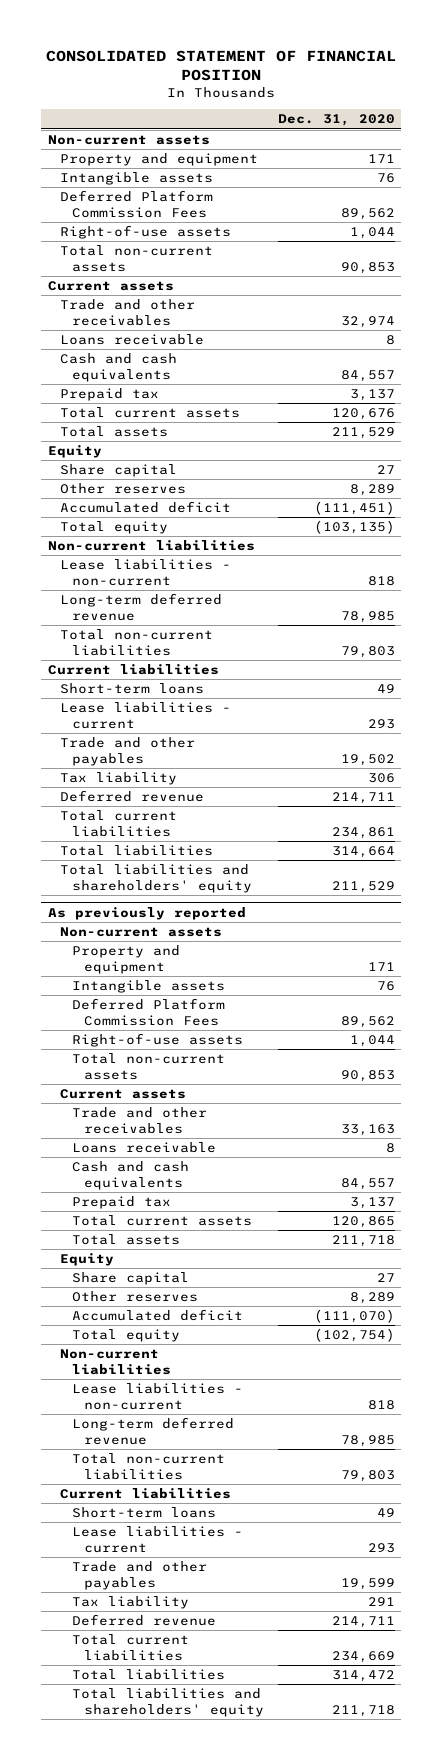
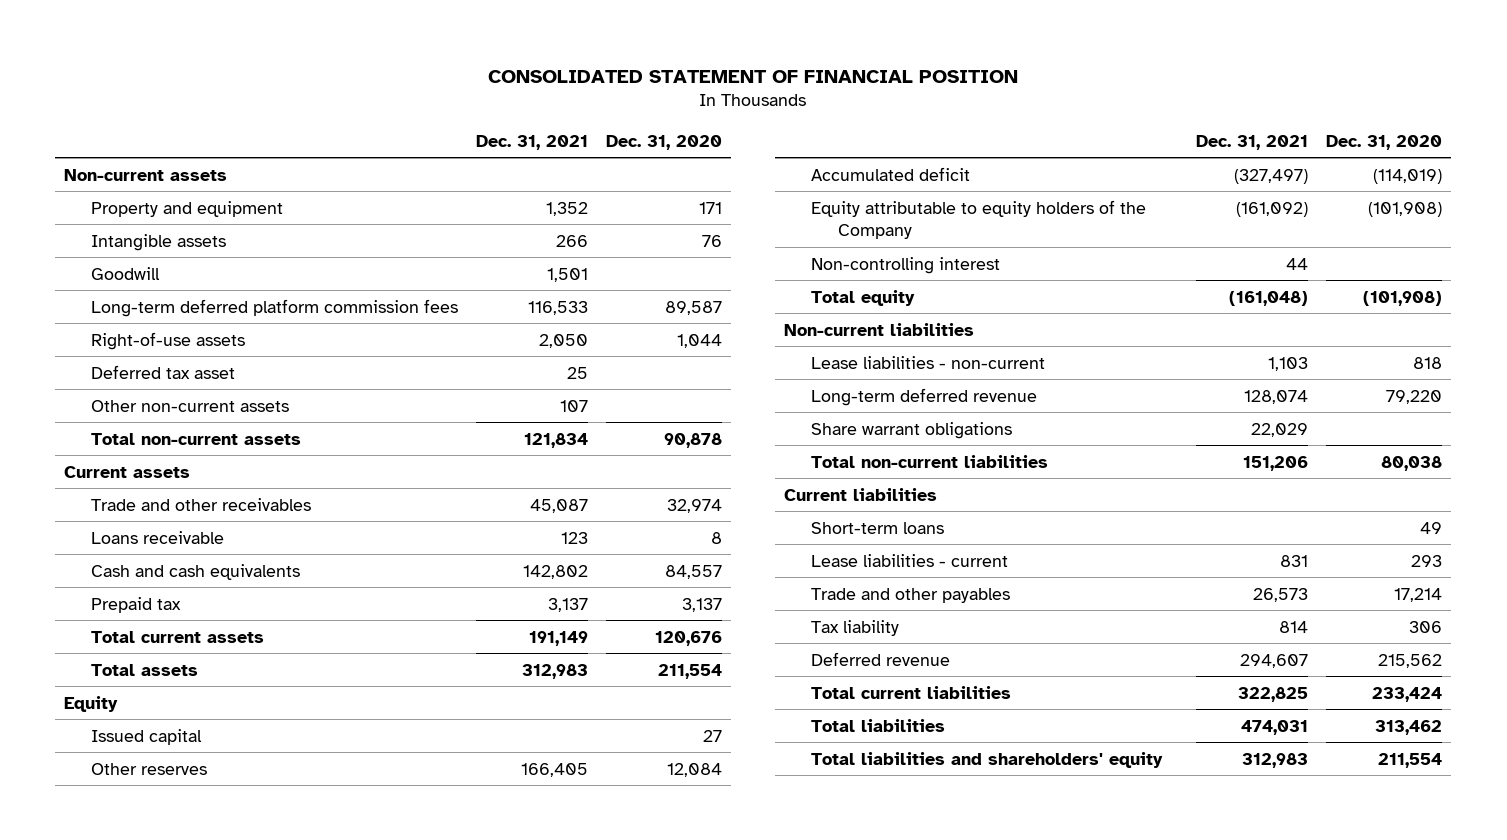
none -> [476,134,589,150] Dec. 31, 2021
none -> [91,266,161,280] Goodwill
[60,189,214,218] Deferred Platform Commission Fees -> [91,298,459,317] Long-term deferred platform commission fees
[340,207,395,220] 89,562 -> [665,300,723,315] 89,587
none -> [91,364,236,379] Deferred tax asset
none -> [91,399,290,412] Other non-current assets
[340,261,395,274] 90,853 -> [664,432,723,448] 90,878
[331,426,395,439] 211,529 -> [658,663,723,679] 211,554
[60,463,178,477] Share capital -> none
none -> [91,728,203,745] Issued capital
[349,483,395,496] 8,289 -> [667,762,723,777] 12,084
[313,500,395,515] (111,451) -> [1373,168,1443,184] (114,019)
none -> [811,199,1147,239] Equity attributable to equity holders of the Company
none -> [811,256,1001,274] Non-controlling interest
[313,519,395,534] (103,135) -> [1363,290,1443,306] (101,908)
[340,610,395,623] 78,985 -> [1386,389,1443,404] 79,220
none -> [811,421,1013,439] Share warrant obligations
[340,645,395,658] 79,803 -> [1381,455,1443,471] 80,038
[340,753,395,766] 19,502 -> [1394,587,1443,602] 17,214
[48,906,247,920] As previously reported -> none
[60,926,223,937] Non-current assets -> none
[72,944,181,974] Property and equipment -> none
[72,979,226,993] Intangible assets -> none
[72,997,226,1026] Deferred Platform Commission Fees -> none
[72,1032,244,1047] Right-of-use assets -> none
[72,1052,226,1080] Total non-current assets -> none
[60,1088,187,1099] Current assets -> none
[72,1106,208,1134] Trade and other receivables -> none
[72,1141,217,1153] Loans receivable -> none
[72,1160,190,1190] Cash and cash equivalents -> none
[72,1195,172,1209] Prepaid tax -> none
[72,1214,253,1226] Total current assets -> none
[72,1233,181,1245] Total assets -> none
[60,1252,115,1266] Equity -> none
[72,1271,190,1285] Share capital -> none
[72,1290,199,1302] Other reserves -> none
[72,1308,244,1321] Accumulated deficit -> none
[72,1328,181,1342] Total equity -> none
[60,1348,172,1375] Non-current liabilities -> none
[72,1382,244,1410] Lease liabilities - non-current -> none
[72,1416,235,1445] Long-term deferred revenue -> none
[72,1452,226,1480] Total non-current liabilities -> none
[60,1487,232,1499] Current liabilities -> none
[72,1506,217,1518] Short-term loans -> none
[72,1525,244,1553] Lease liabilities - current -> none
[72,1560,208,1590] Trade and other payables -> none
[72,1595,190,1609] Tax liability -> none
[72,1613,217,1626] Deferred revenue -> none
[72,1633,190,1661] Total current liabilities -> none
[72,1668,226,1680] Total liabilities -> none
[72,1687,265,1717] Total liabilities and shareholders' equity -> none
[331,791,395,804] 214,711 -> [1378,653,1443,668] 215,562
[331,826,395,839] 234,861 -> [1372,686,1443,702] 233,424
[331,845,395,858] 314,664 -> [1375,719,1443,735] 313,462
[331,880,395,893] 211,529 -> [1378,752,1443,768] 211,554

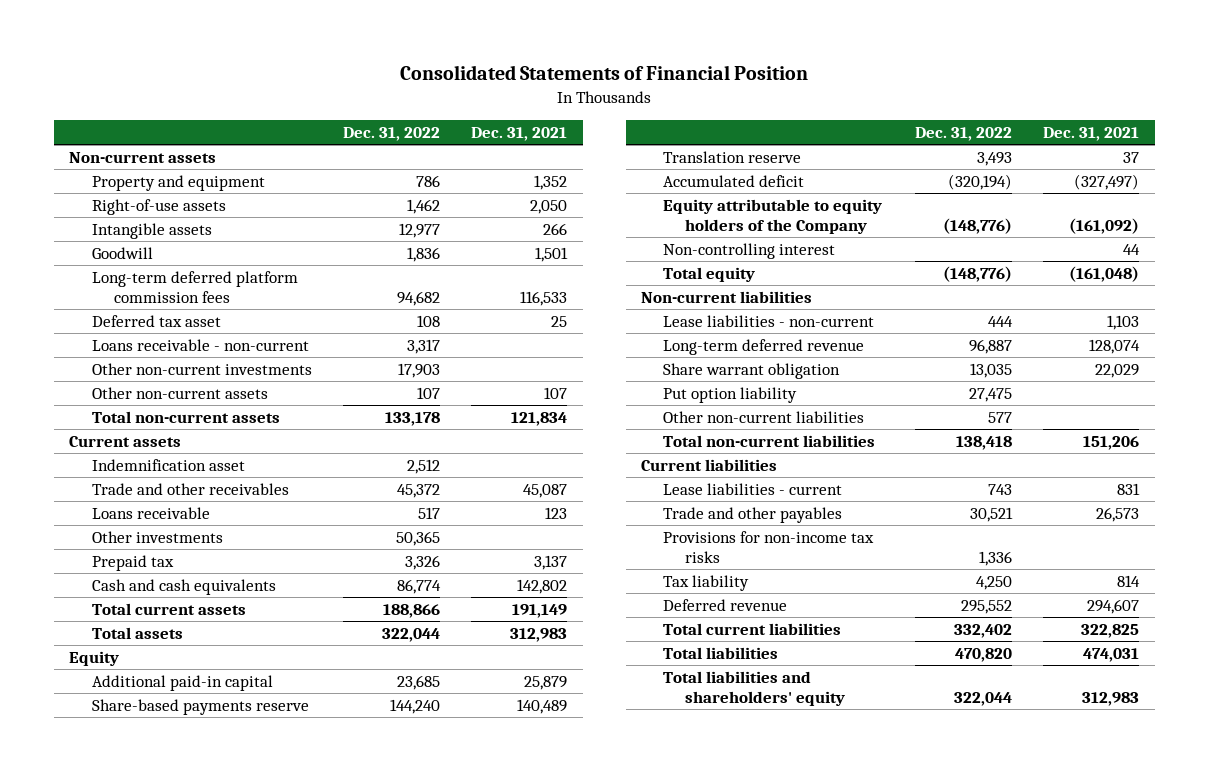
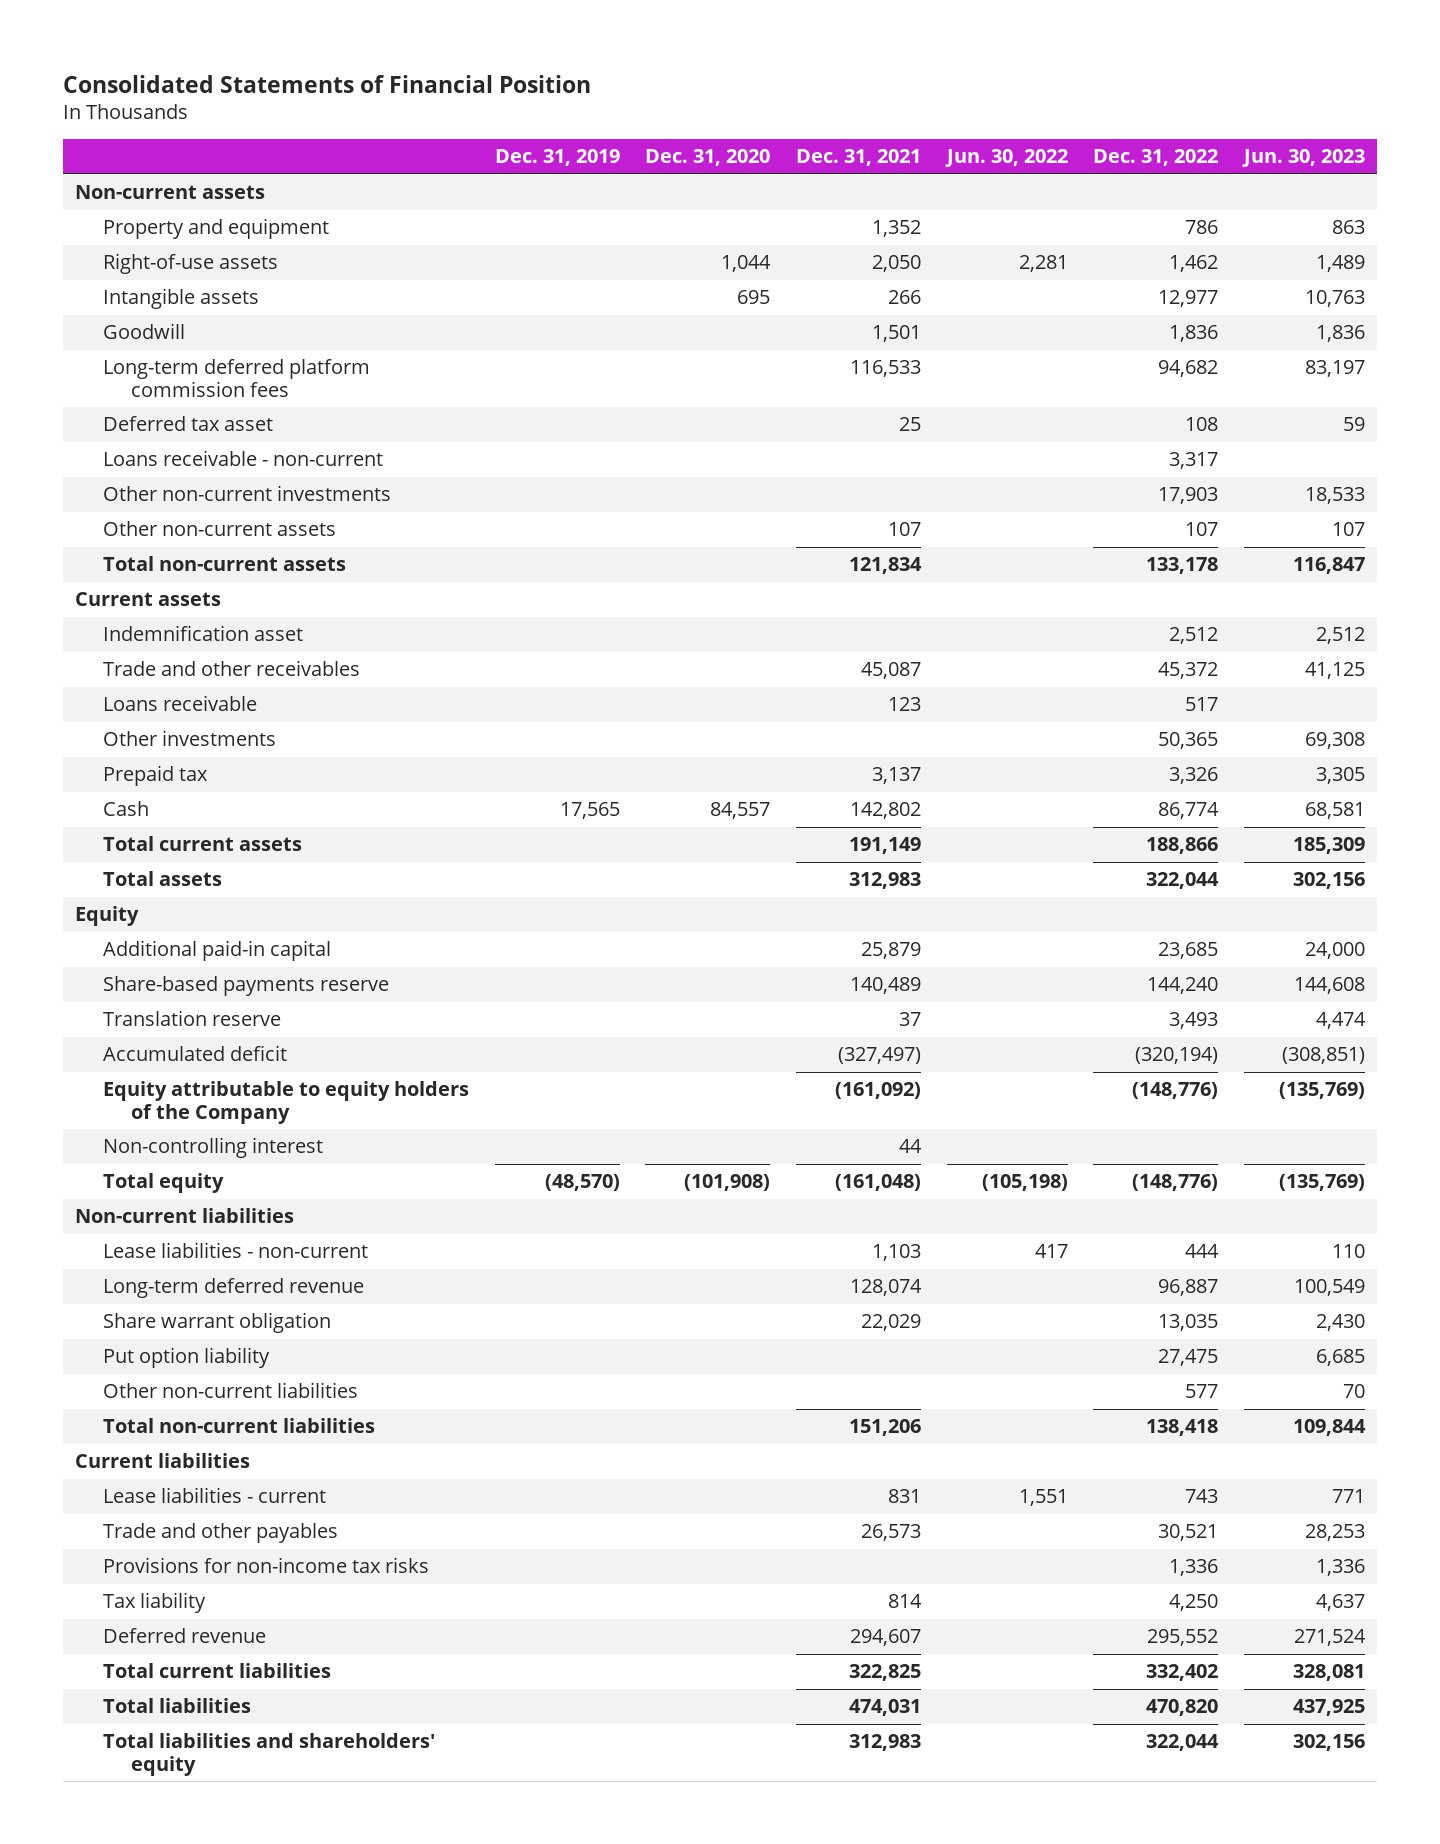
none -> [494,149,620,167] Dec. 31, 2019
none -> [645,149,771,167] Dec. 31, 2020
none -> [944,149,1068,168] Jun. 30, 2022
none -> [1241,149,1365,168] Jun. 30, 2023
[91,578,276,595] Cash and cash equivalents -> [103,801,150,817] Cash

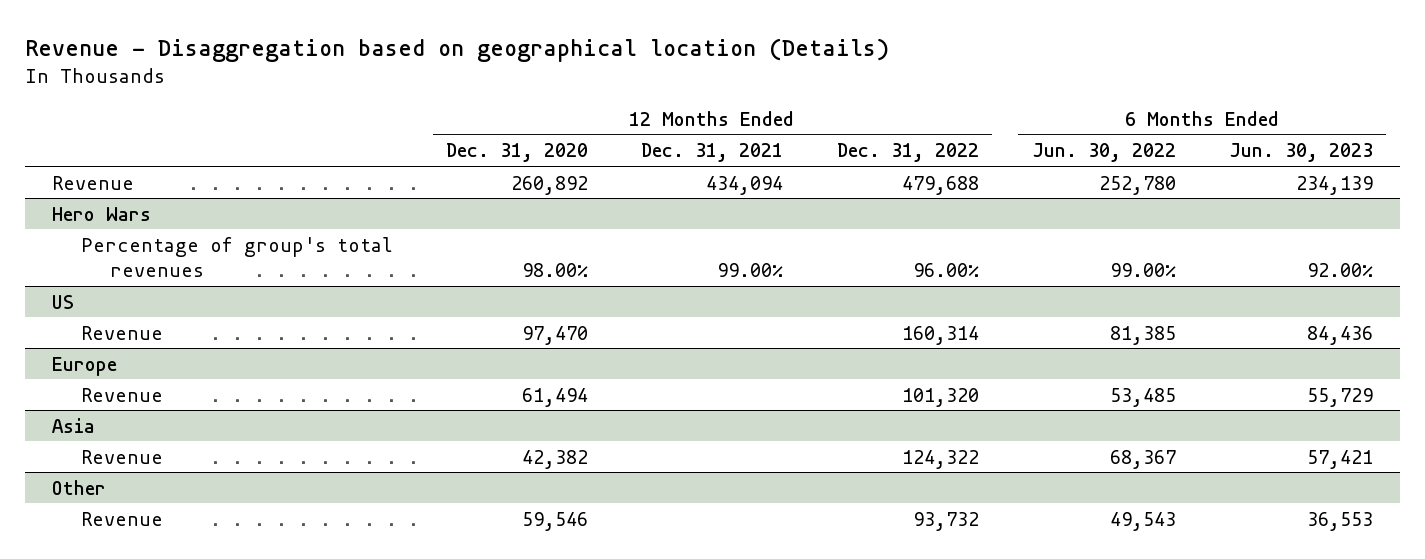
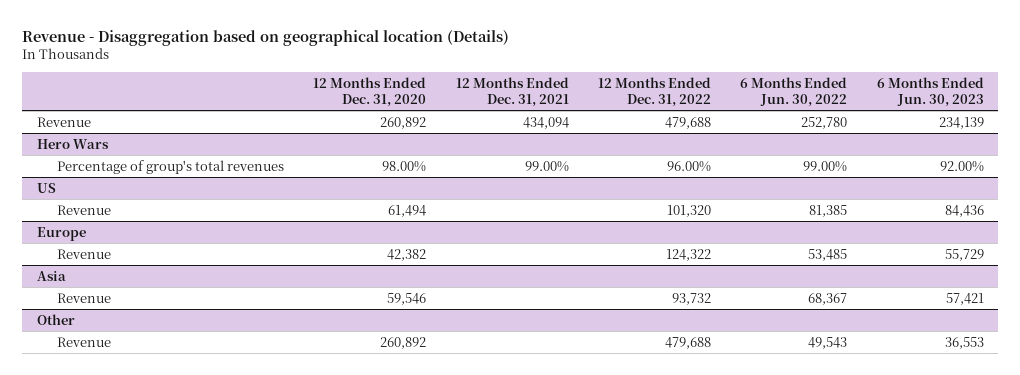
[522,325,589,345] 97,470 -> [388,204,427,217] 61,494
[901,325,979,345] 160,314 -> [666,204,711,217] 101,320
[522,387,589,407] 61,494 -> [387,248,427,261] 42,382
[901,387,979,407] 101,320 -> [665,248,711,261] 124,322
[522,449,589,469] 42,382 -> [387,292,427,305] 59,546
[901,449,979,469] 124,322 -> [671,292,711,305] 93,732
[522,511,589,531] 59,546 -> [380,336,427,349] 260,892
[912,511,979,531] 93,732 -> [664,336,711,349] 479,688

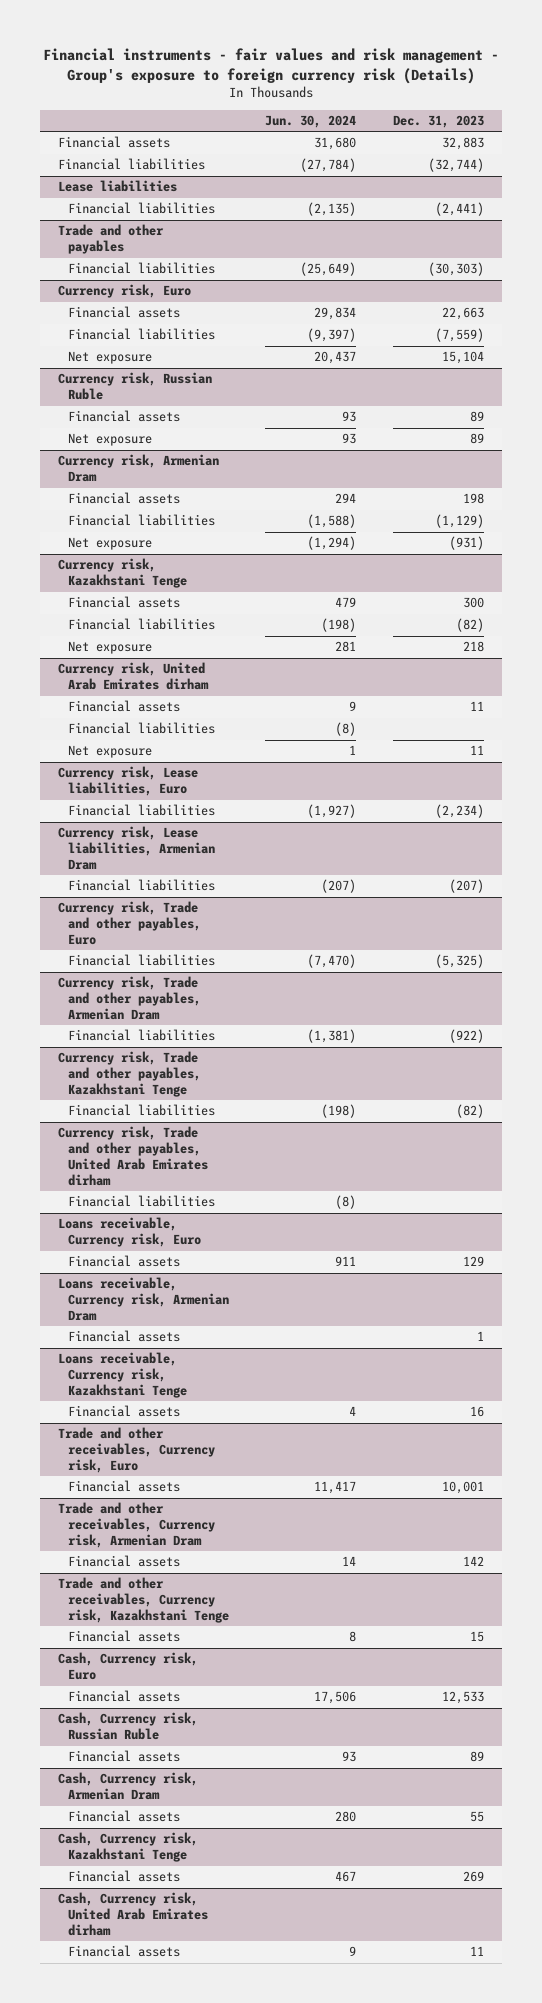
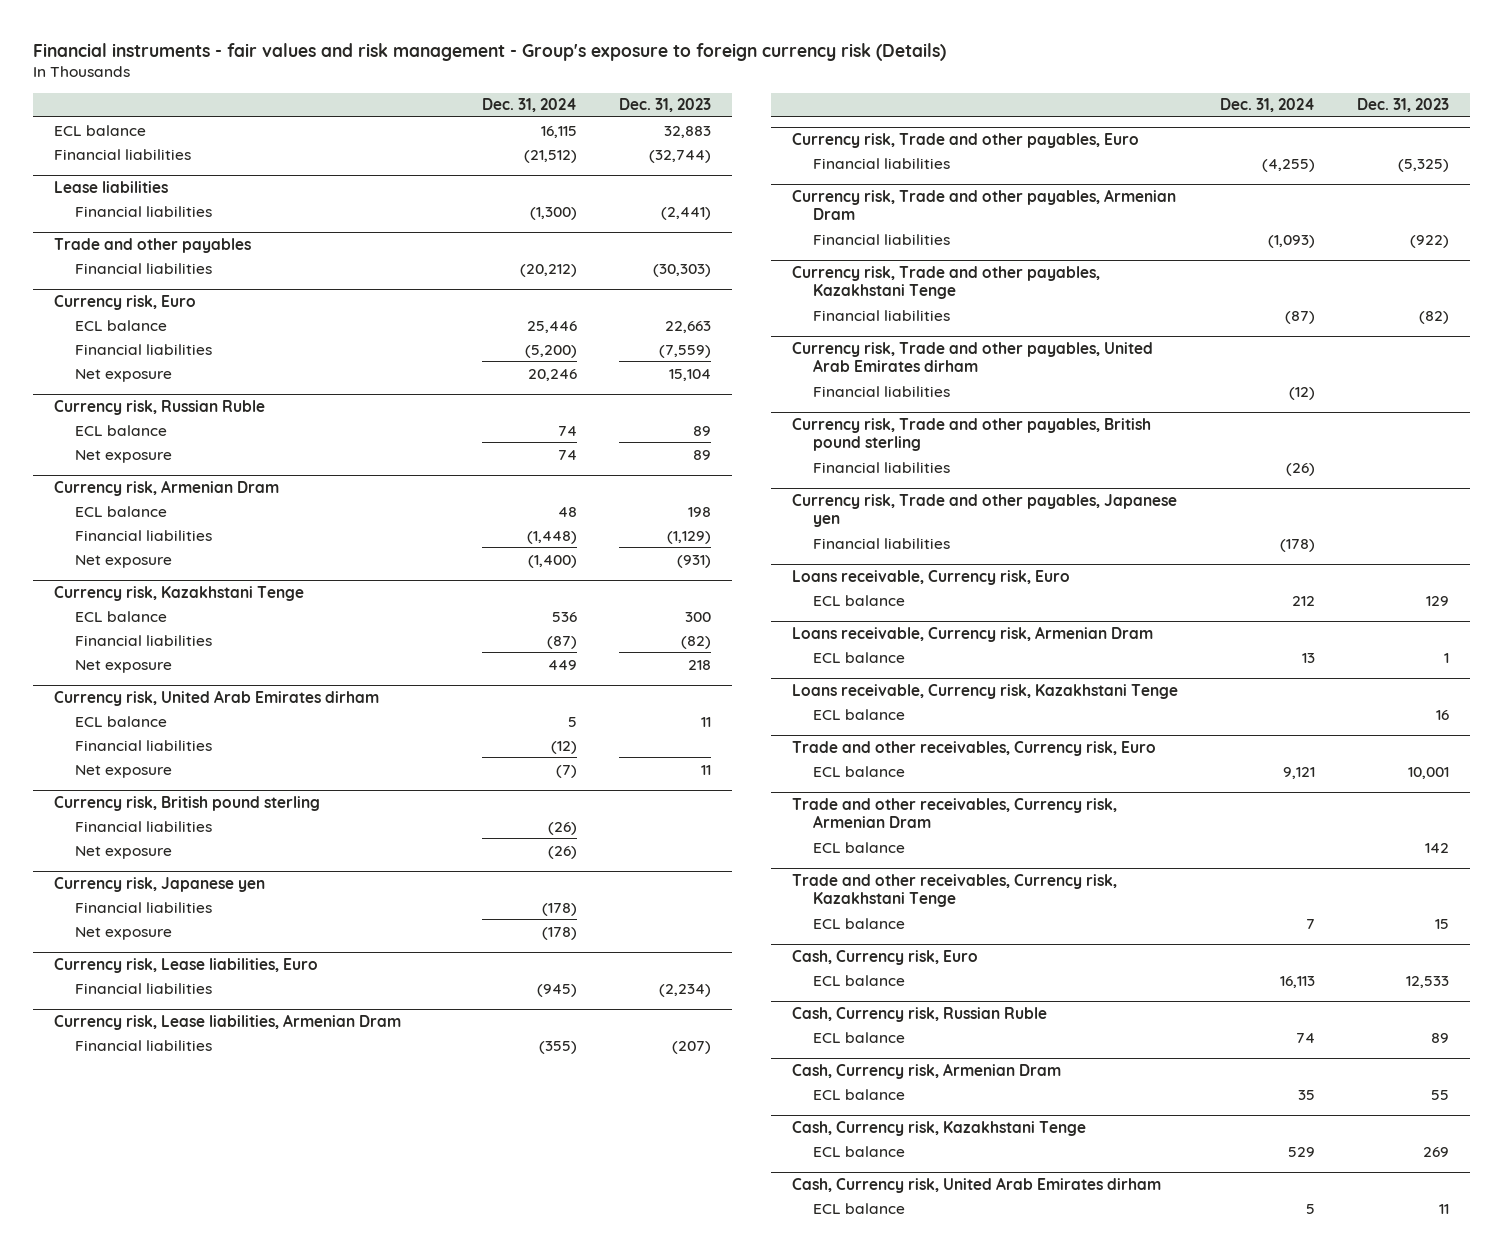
[265,114,357,128] Jun. 30, 2024 -> none
none -> [482,98,578,113] Dec. 31, 2024
[58,136,171,149] Financial assets -> [53,124,146,136] ECL balance
[67,306,180,319] Financial assets -> [75,319,168,331] ECL balance
[67,410,180,423] Financial assets -> [75,424,168,436] ECL balance
[67,492,180,505] Financial assets -> [75,505,168,517] ECL balance
[67,596,180,609] Financial assets -> [75,610,168,622] ECL balance
[67,700,180,713] Financial assets -> [75,715,168,727] ECL balance
none -> [53,795,320,811] Currency risk, British pound sterling
none -> [75,820,213,832] Financial liabilities
none -> [75,845,173,859] Net exposure
none -> [53,876,265,892] Currency risk, Japanese yen
none -> [75,901,213,913] Financial liabilities
none -> [75,926,173,940] Net exposure
none -> [791,417,1151,452] Currency risk, Trade and other payables, British pound sterling
none -> [813,461,951,473] Financial liabilities
none -> [791,493,1177,528] Currency risk, Trade and other payables, Japanese yen
none -> [813,537,951,549] Financial liabilities
[67,1255,180,1268] Financial assets -> [813,594,906,606] ECL balance
[67,1330,180,1343] Financial assets -> [813,651,906,663] ECL balance
[67,1405,180,1418] Financial assets -> [813,708,906,720] ECL balance
[67,1480,180,1493] Financial assets -> [813,765,906,777] ECL balance
[67,1555,180,1568] Financial assets -> [813,841,906,853] ECL balance
[67,1630,180,1643] Financial assets -> [813,917,906,929] ECL balance
[67,1690,180,1703] Financial assets -> [813,974,906,986] ECL balance
[67,1750,180,1763] Financial assets -> [813,1031,906,1043] ECL balance
[67,1810,180,1823] Financial assets -> [813,1088,906,1100] ECL balance
[67,1870,180,1883] Financial assets -> [813,1145,906,1157] ECL balance
[67,1945,180,1958] Financial assets -> [813,1202,906,1214] ECL balance

